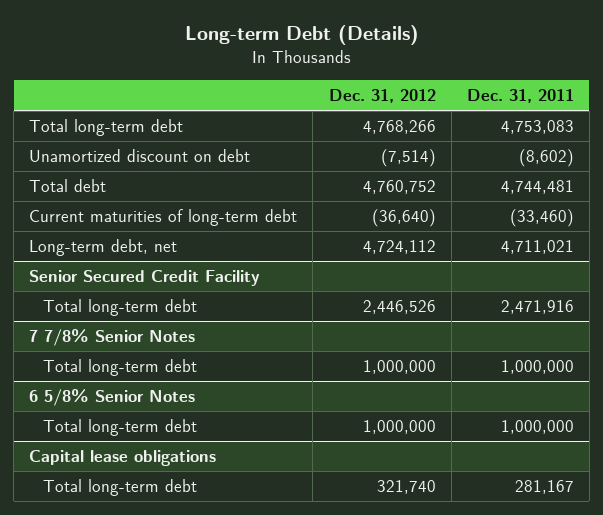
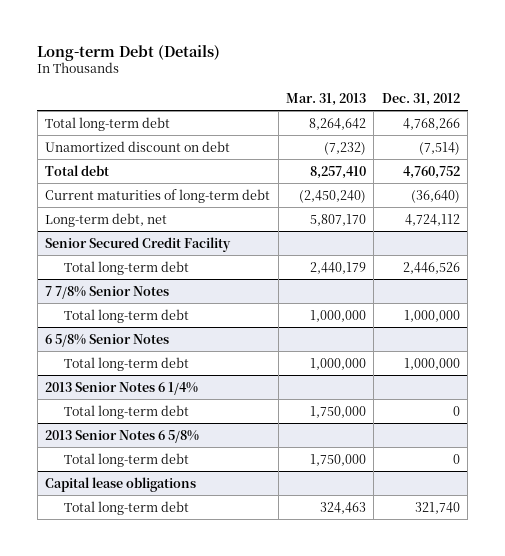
[466,89,574,104] Dec. 31, 2011 -> none
none -> [285,92,366,106] Mar. 31, 2013
none -> [45,381,199,395] 2013 Senior Notes 6 1/4%
none -> [63,404,189,419] Total long-term debt
none -> [45,429,200,443] 2013 Senior Notes 6 5/8%
none -> [63,452,189,467] Total long-term debt

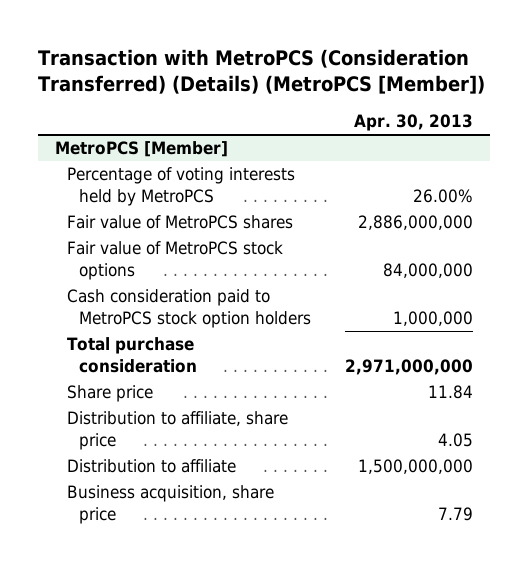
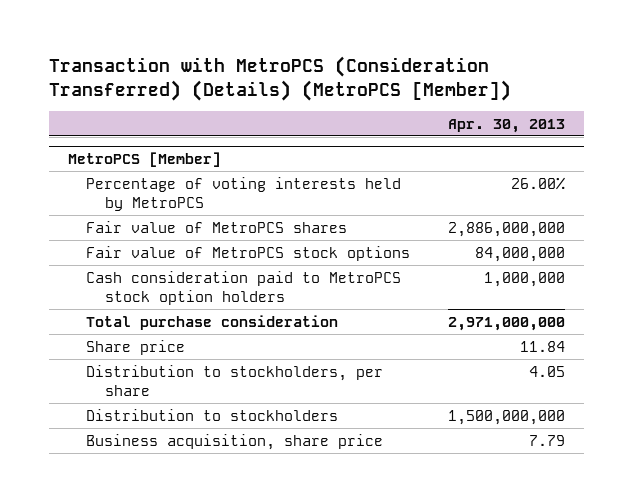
[67,411,289,450] Distribution to affiliate, share price -> [86,364,384,396] Distribution to stockholders, per share
[67,459,237,474] Distribution to affiliate -> [86,408,339,421] Distribution to stockholders

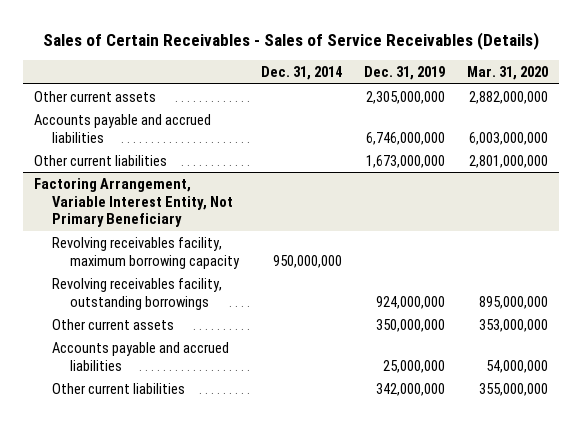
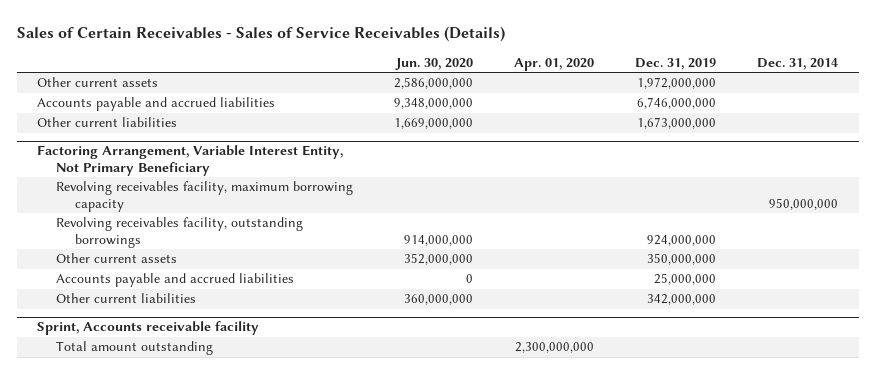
[467,66,549,81] Mar. 31, 2020 -> none
none -> [395,57,474,70] Jun. 30, 2020
none -> [514,57,595,71] Apr. 01, 2020
[366,90,446,104] 2,305,000,000 -> [637,77,717,90] 1,972,000,000
none -> [37,321,260,336] Sprint, Accounts receivable facility
none -> [55,341,213,356] Total amount outstanding

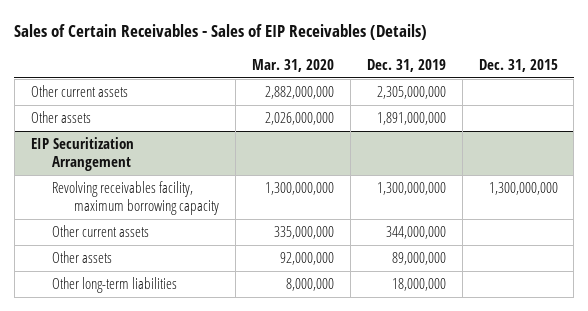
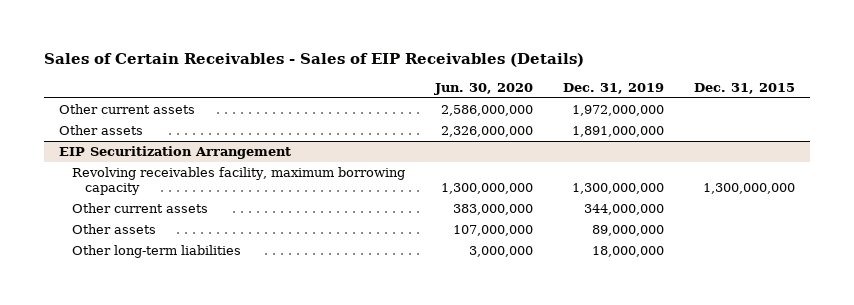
[251,58,334,72] Mar. 31, 2020 -> none
none -> [433,82,533,95] Jun. 30, 2020
[376,86,446,100] 2,305,000,000 -> [572,105,665,117] 1,972,000,000

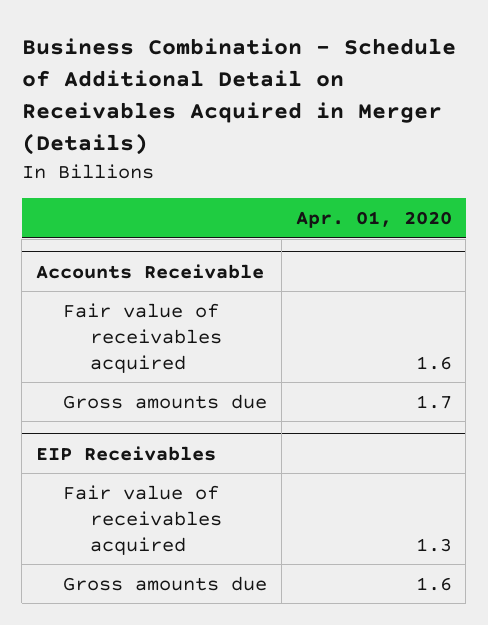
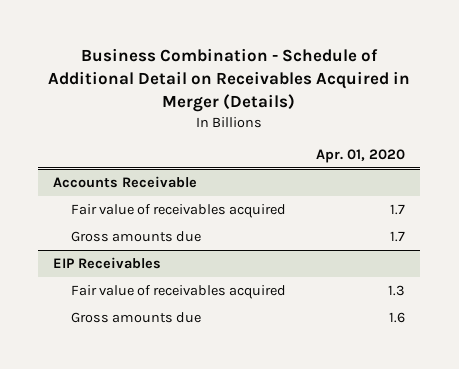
[415,355,452,370] 1.6 -> [390,203,406,215] 1.7

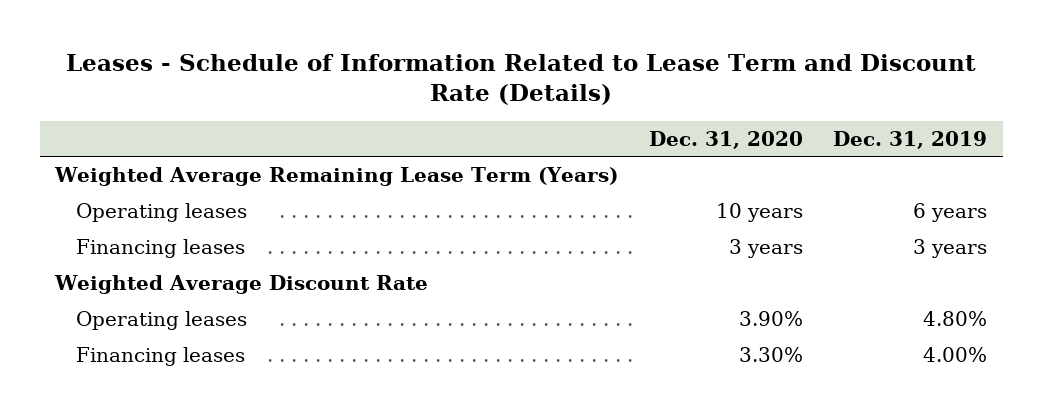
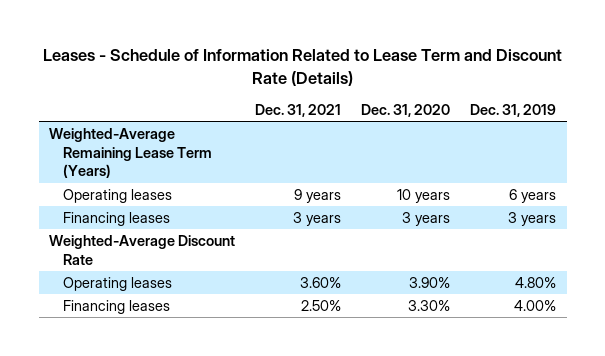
none -> [255,104,342,118] Dec. 31, 2021
[54,166,619,186] Weighted Average Remaining Lease Term (Years) -> [48,127,212,179] Weighted-Average Remaining Lease Term (Years)
[54,274,429,294] Weighted Average Discount Rate -> [48,234,235,265] Weighted-Average Discount Rate

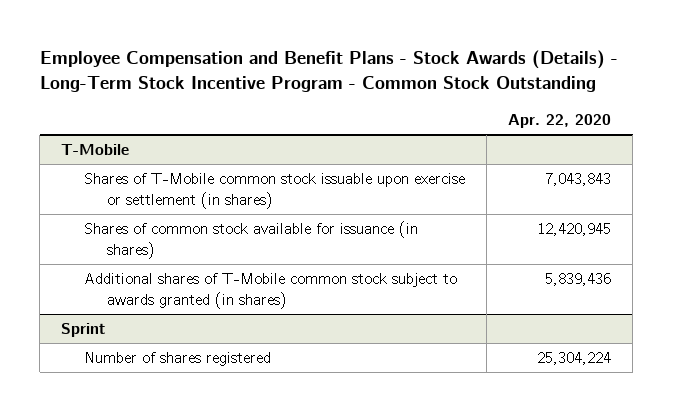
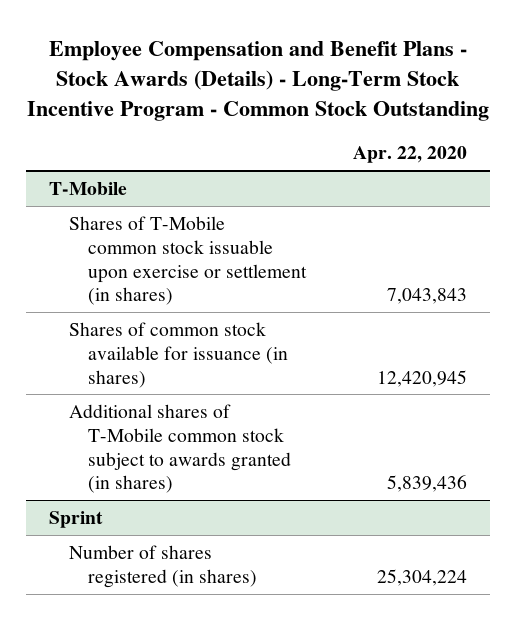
[84,352,272,367] Number of shares registered -> [68,544,257,588] Number of shares registered (in shares)

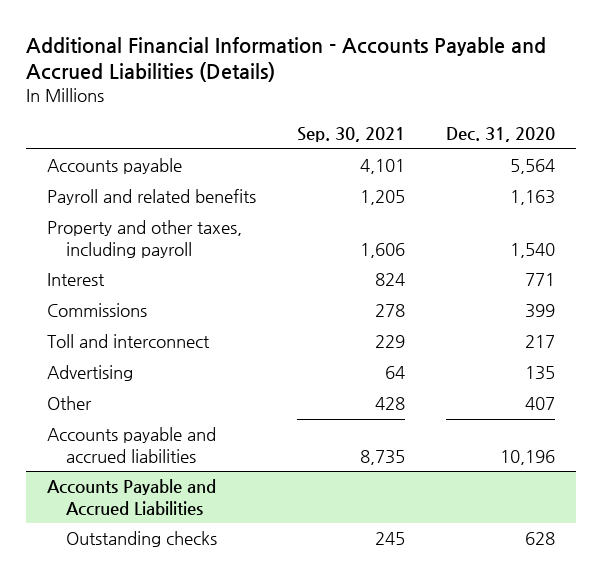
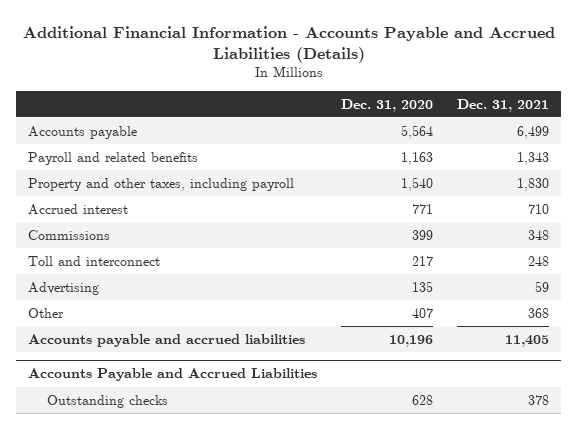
[297,127,406,143] Sep. 30, 2021 -> none
none -> [457,98,550,112] Dec. 31, 2021
[46,273,105,287] Interest -> [28,203,129,215] Accrued interest

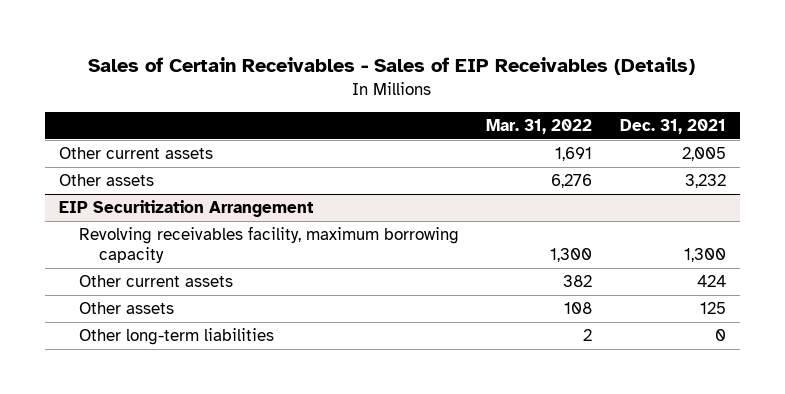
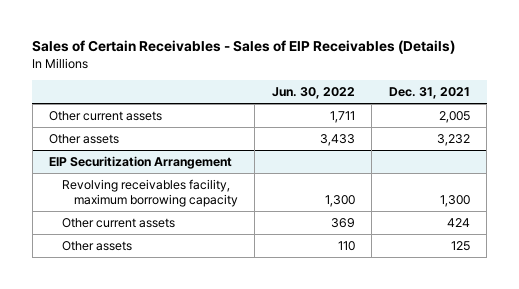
[486,119,593,135] Mar. 31, 2022 -> none
none -> [271,87,355,100] Jun. 30, 2022
[78,328,274,346] Other long-term liabilities -> none

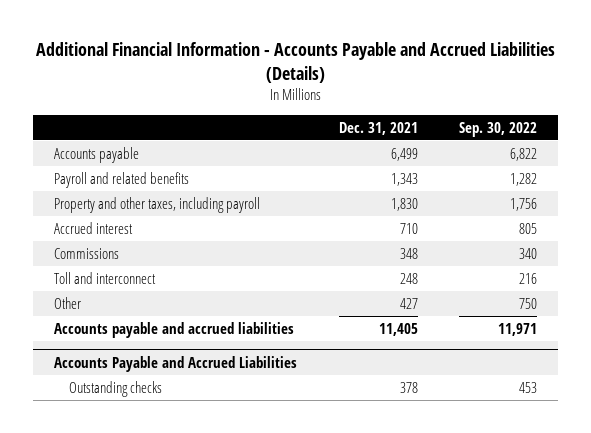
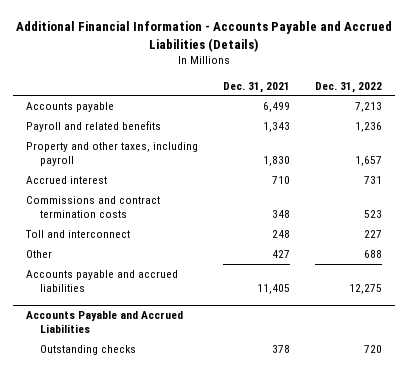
[459,121,538,137] Sep. 30, 2022 -> none
none -> [315,81,383,93] Dec. 31, 2022
[53,247,119,259] Commissions -> [25,195,160,218] Commissions and contract termination costs

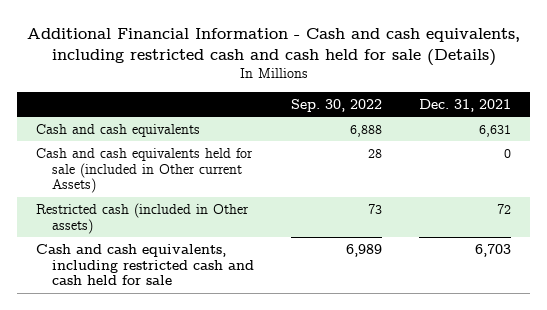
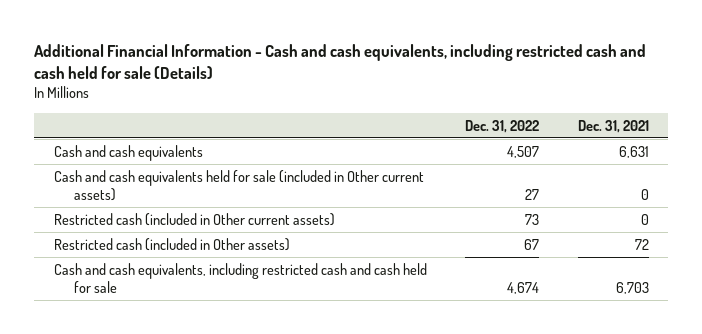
[290,98,382,112] Sep. 30, 2022 -> none
none -> [465,119,540,133] Dec. 31, 2022
[36,147,254,194] Cash and cash equivalents held for sale (included in Other current Assets) -> [53,169,424,201] Cash and cash equivalents held for sale (included in Other current assets)
none -> [53,212,335,226] Restricted cash (included in Other current assets)

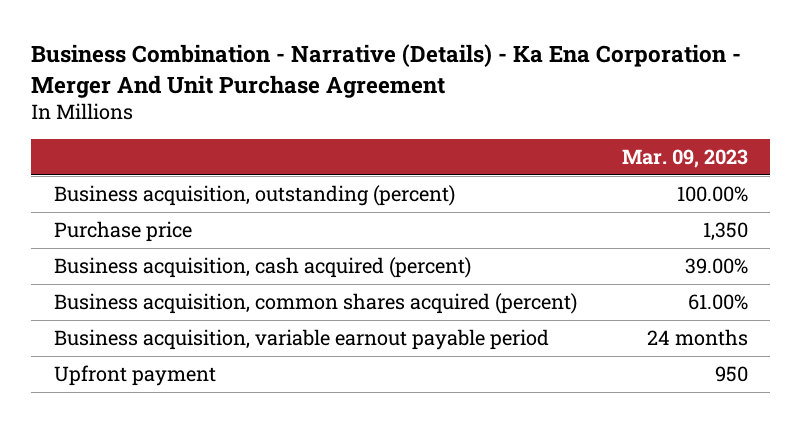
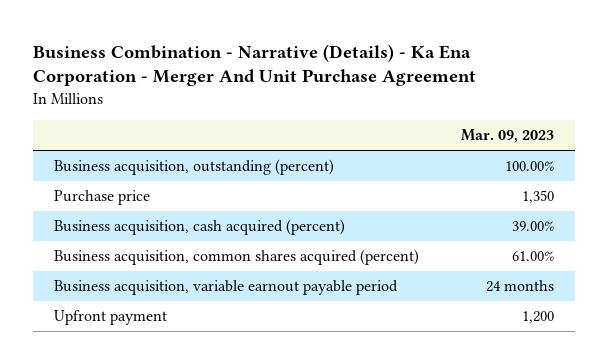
[714,366,748,383] 950 -> [522,311,555,324] 1,200

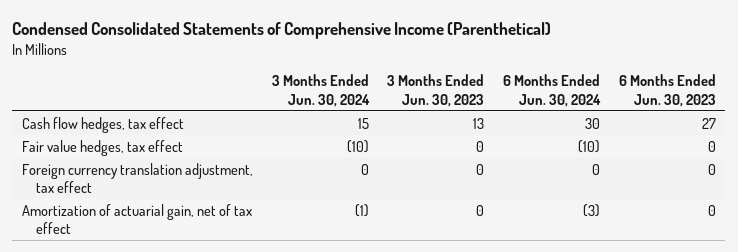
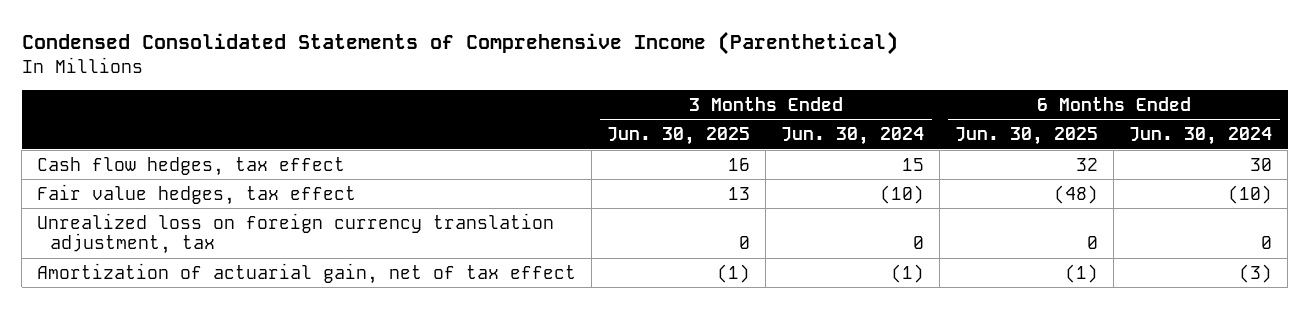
[387,74,485,107] 3 Months Ended Jun. 30, 2023 -> none
[619,74,717,107] 6 Months Ended Jun. 30, 2023 -> none
none -> [607,127,751,146] Jun. 30, 2025
none -> [955,127,1099,146] Jun. 30, 2025
[21,162,253,193] Foreign currency translation adjustment, tax effect -> [37,212,555,255] Unrealized loss on foreign currency translation adjustment, tax

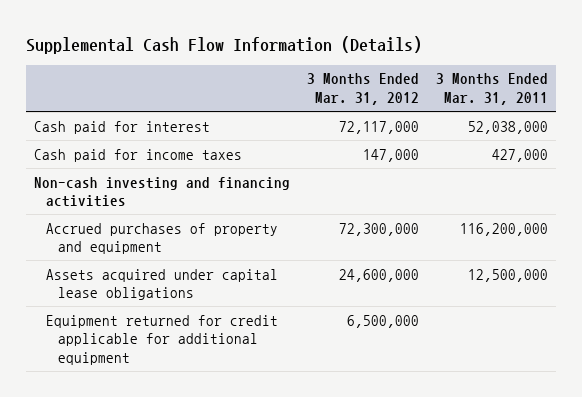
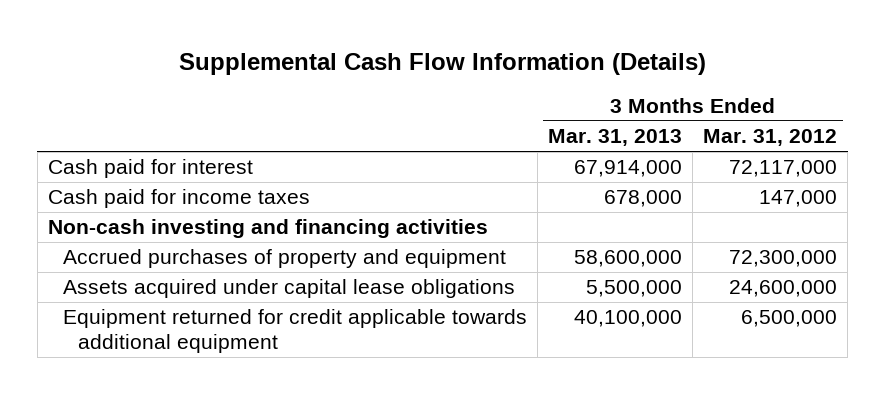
[435,73,548,106] 3 Months Ended Mar. 31, 2011 -> none
none -> [548,129,683,147] Mar. 31, 2013
[46,314,279,366] Equipment returned for credit applicable for additional equipment -> [62,309,527,354] Equipment returned for credit applicable towards additional equipment

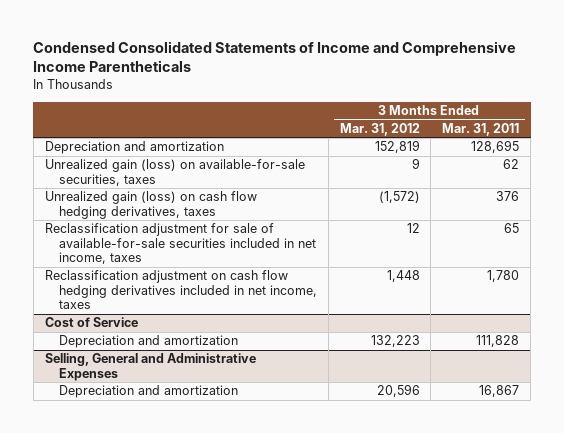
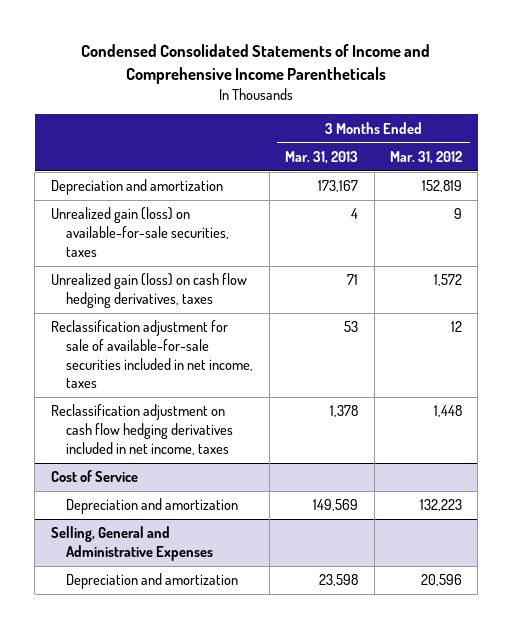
[442,122,520,136] Mar. 31, 2011 -> none
none -> [285,150,359,164] Mar. 31, 2013
[378,191,420,204] (1,572) -> [433,274,462,287] 1,572

